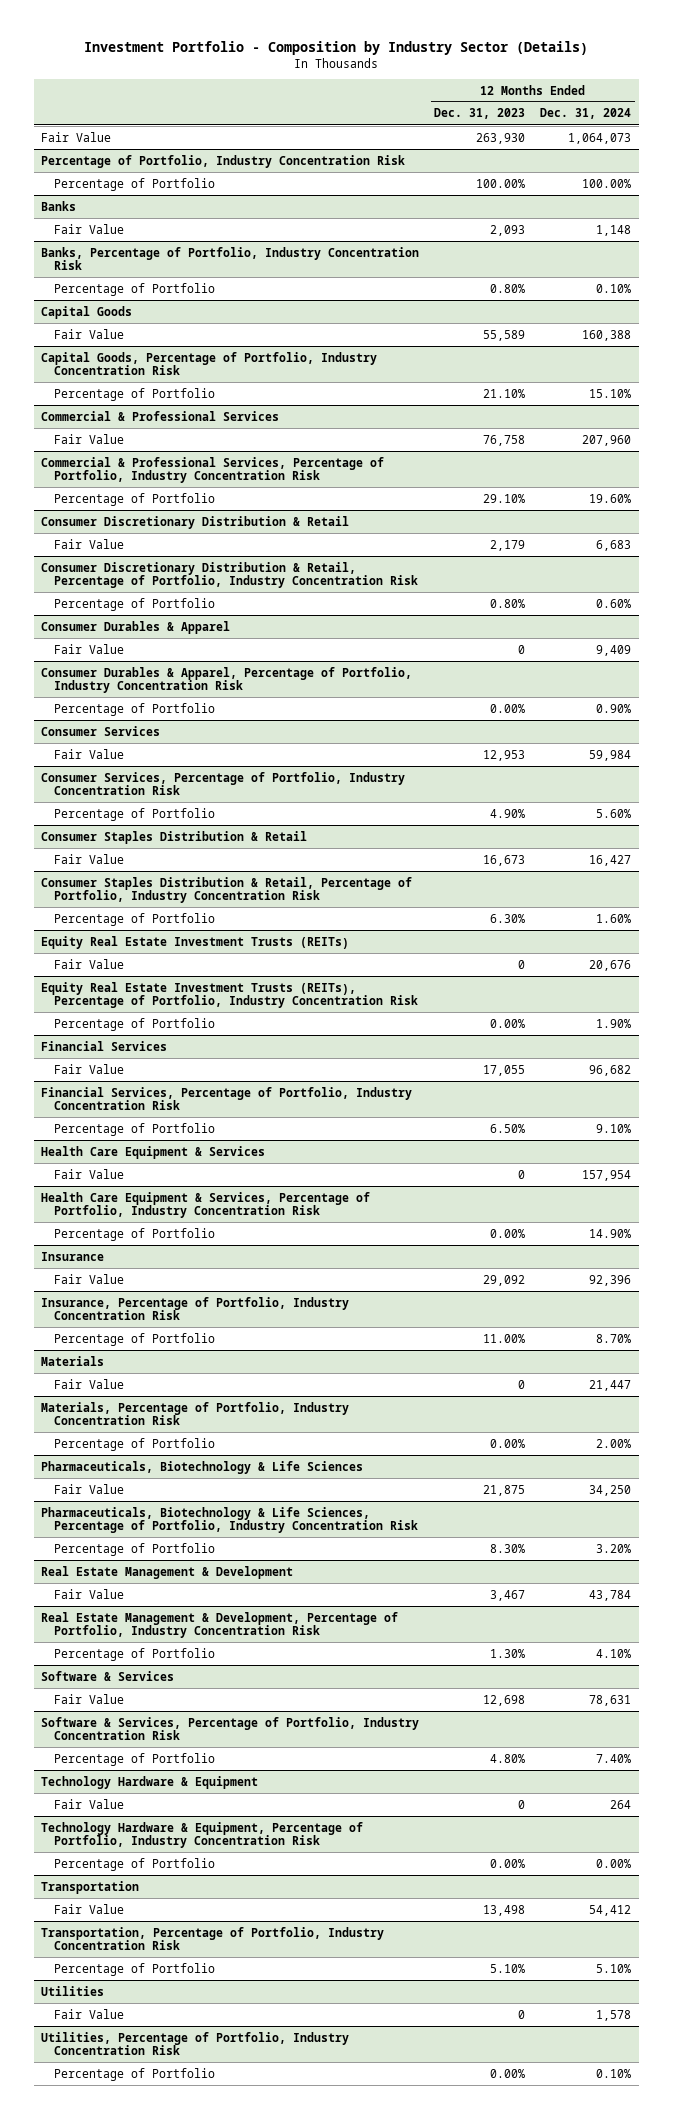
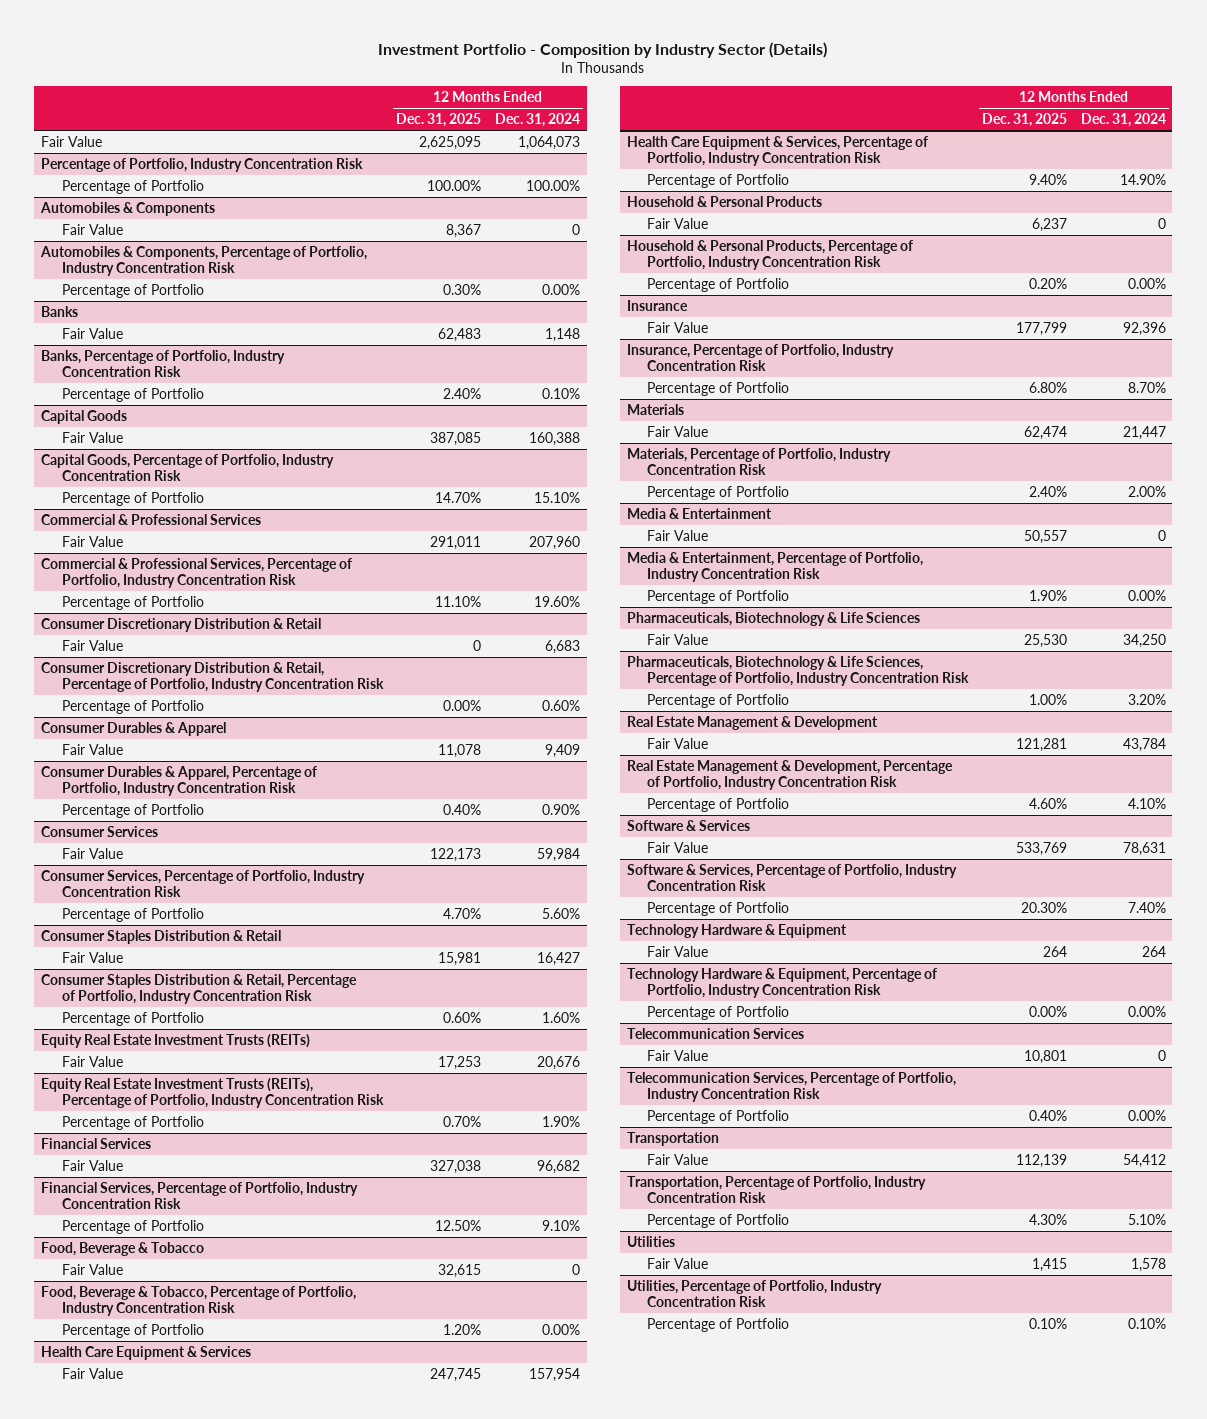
[434,108,526,120] Dec. 31, 2023 -> none
none -> [396,112,482,127] Dec. 31, 2025
none -> [40,201,216,216] Automobiles & Components
none -> [61,223,123,235] Fair Value
none -> [40,245,368,277] Automobiles & Components, Percentage of Portfolio, Industry Concentration Risk
none -> [61,283,204,298] Percentage of Portfolio
none -> [41,1241,205,1256] Food, Beverage & Tobacco
none -> [61,1263,123,1275] Fair Value
none -> [41,1285,357,1317] Food, Beverage & Tobacco, Percentage of Portfolio, Industry Concentration Risk
none -> [61,1323,204,1338] Percentage of Portfolio
none -> [626,195,822,207] Household & Personal Products
none -> [647,217,709,229] Fair Value
none -> [626,239,913,271] Household & Personal Products, Percentage of Portfolio, Industry Concentration Risk
none -> [647,277,790,292] Percentage of Portfolio
none -> [626,507,772,519] Media & Entertainment
none -> [647,529,709,541] Fair Value
none -> [626,551,923,583] Media & Entertainment, Percentage of Portfolio, Industry Concentration Risk
none -> [647,589,790,604] Percentage of Portfolio
none -> [626,1027,804,1039] Telecommunication Services
none -> [647,1049,709,1061] Fair Value
none -> [626,1071,956,1103] Telecommunication Services, Percentage of Portfolio, Industry Concentration Risk
none -> [647,1109,790,1124] Percentage of Portfolio

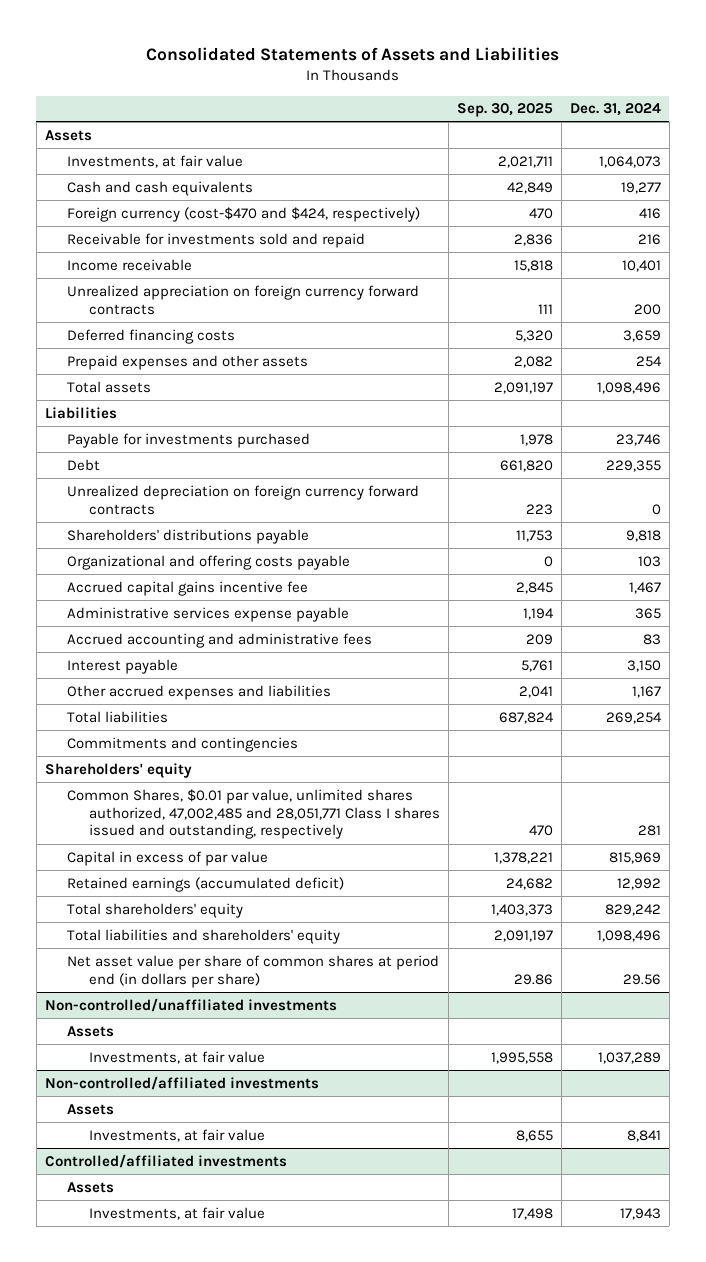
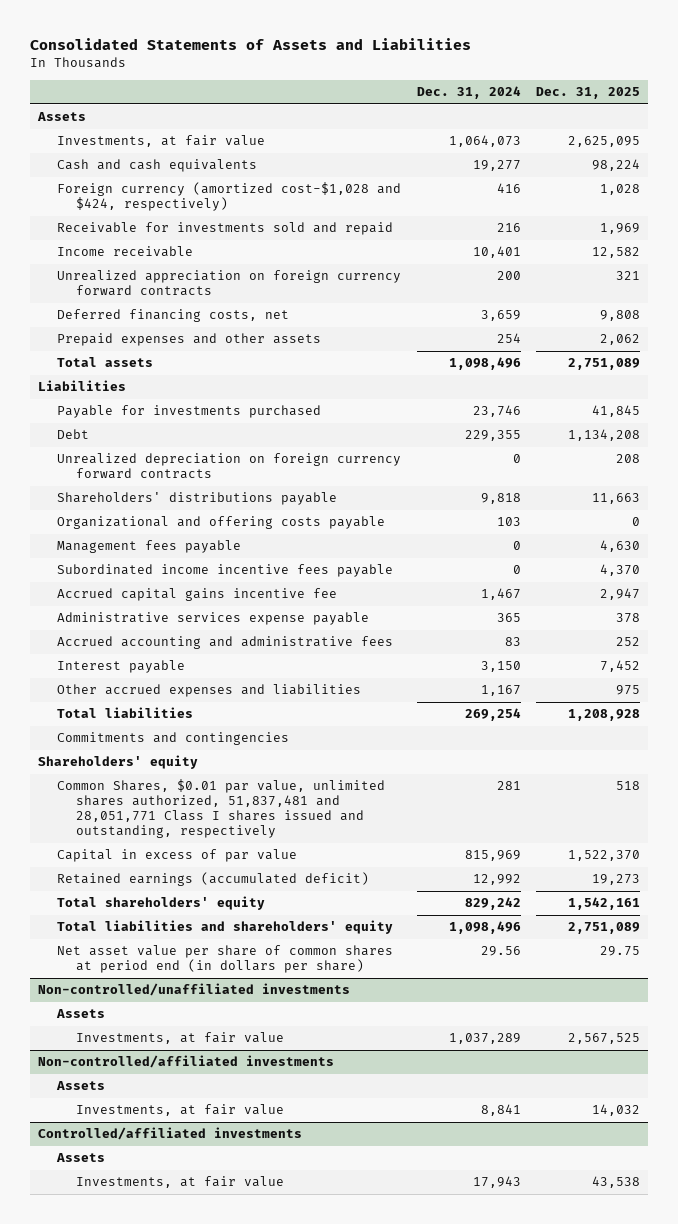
[456,103,553,118] Sep. 30, 2025 -> none
none -> [536,87,641,100] Dec. 31, 2025
[66,206,420,222] Foreign currency (cost-$470 and $424, respectively) -> [57,182,402,212] Foreign currency (amortized cost-$1,028 and $424, respectively)
[66,328,235,344] Deferred financing costs -> [57,309,290,323] Deferred financing costs, net
none -> [57,540,242,554] Management fees payable
none -> [57,564,394,578] Subordinated income incentive fees payable
[66,788,440,840] Common Shares, $0.01 par value, unlimited shares authorized, 47,002,485 and 28,051,771 Class I shares issued and outstanding, respectively -> [57,779,386,839] Common Shares, $0.01 par value, unlimited shares authorized, 51,837,481 and 28,051,771 Class I shares issued and outstanding, respectively

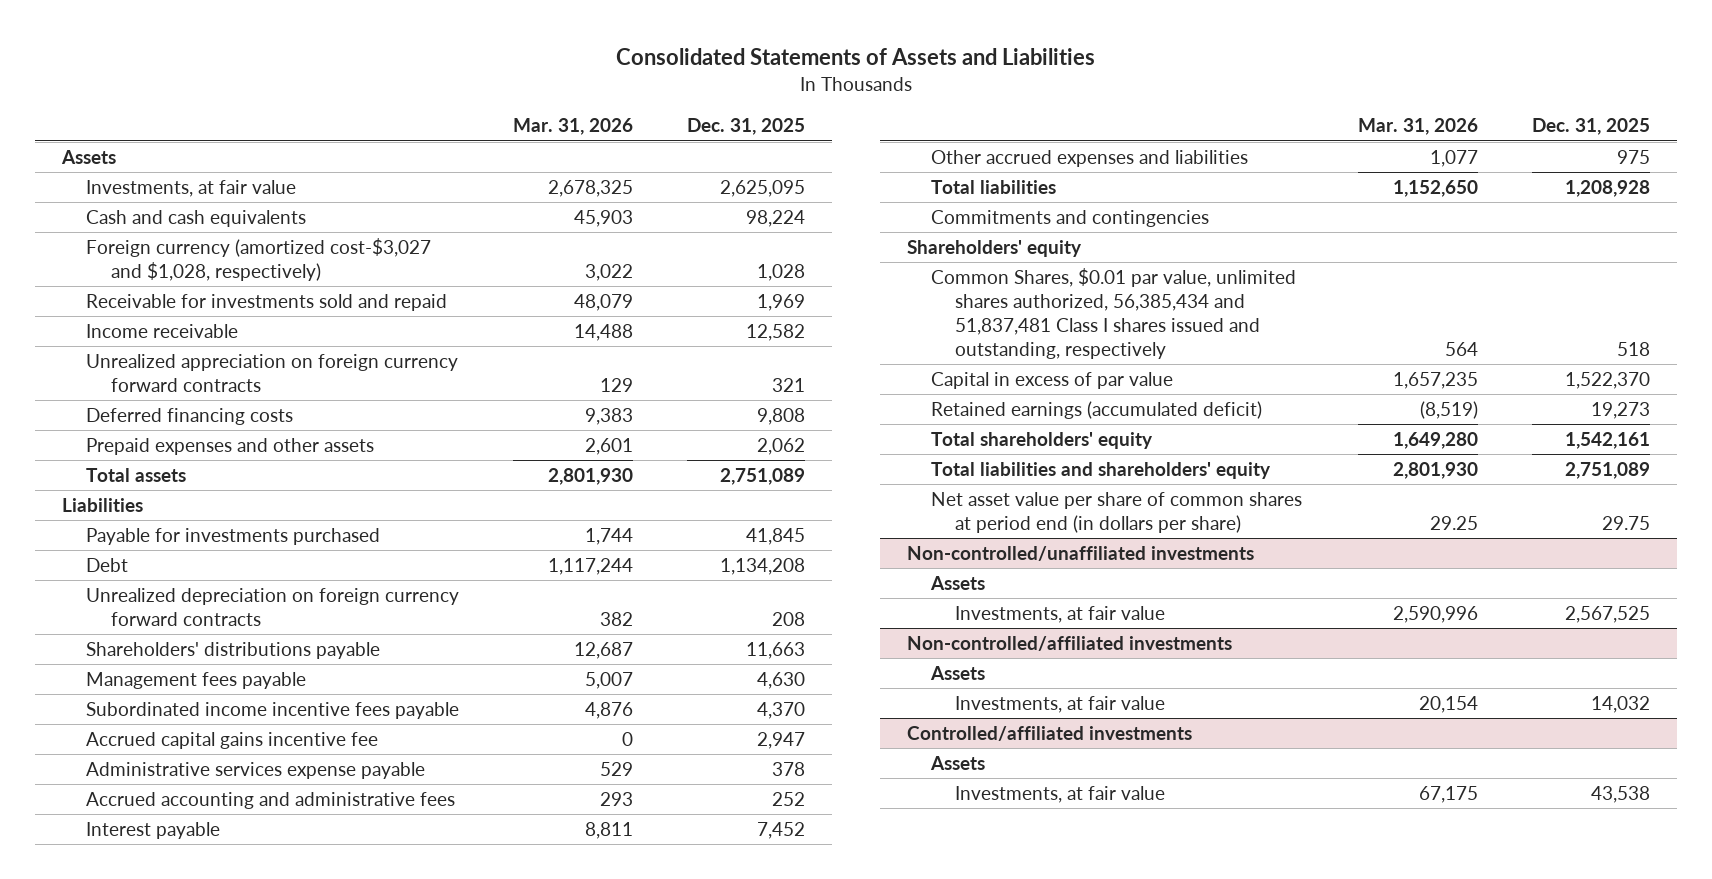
[416,86,521,100] Dec. 31, 2024 -> none
none -> [513,118,634,136] Mar. 31, 2026
[57,182,402,212] Foreign currency (amortized cost-$1,028 and $424, respectively) -> [86,238,432,282] Foreign currency (amortized cost-$3,027 and $1,028, respectively)
[57,309,290,323] Deferred financing costs, net -> [86,408,294,426] Deferred financing costs
[57,516,386,530] Organizational and offering costs payable -> none
[57,779,386,839] Common Shares, $0.01 par value, unlimited shares authorized, 51,837,481 and 28,051,771 Class I shares issued and outstanding, respectively -> [931,268,1297,359] Common Shares, $0.01 par value, unlimited shares authorized, 56,385,434 and 51,837,481 Class I shares issued and outstanding, respectively

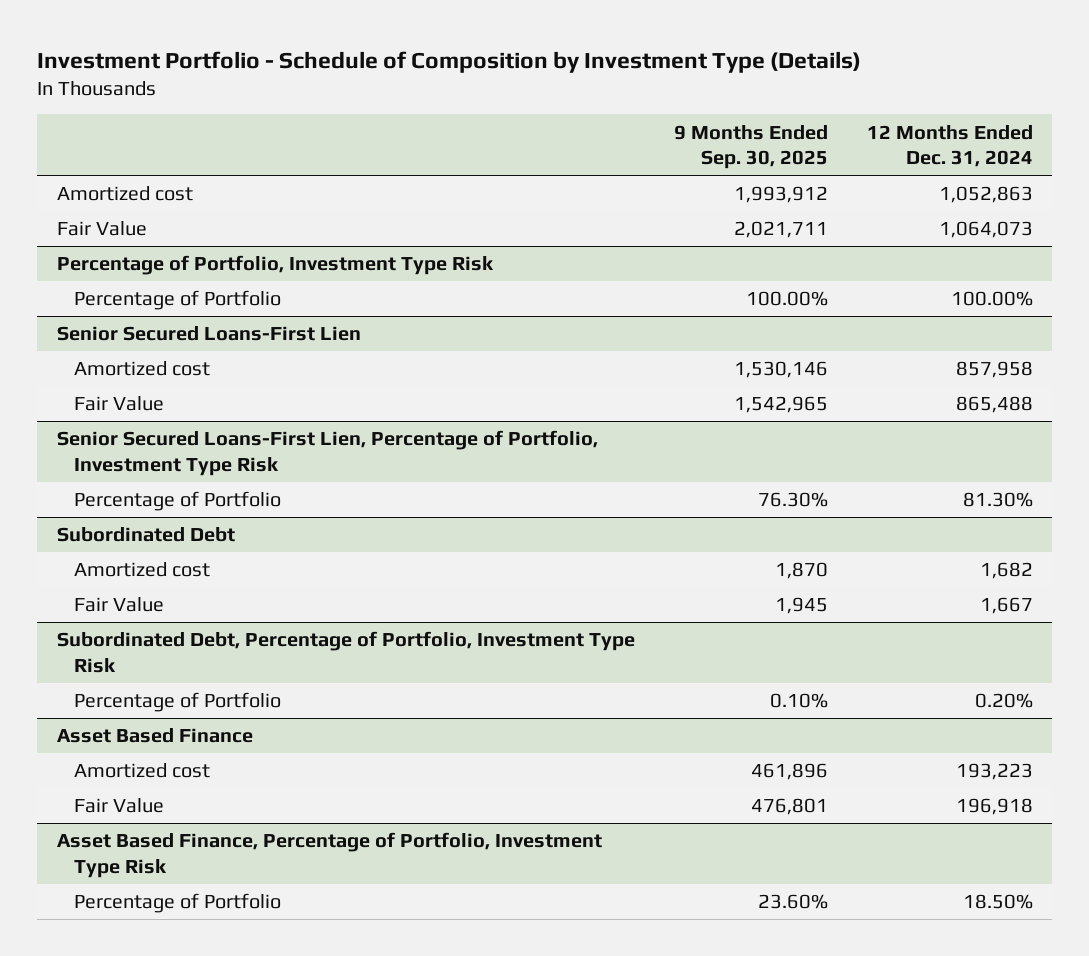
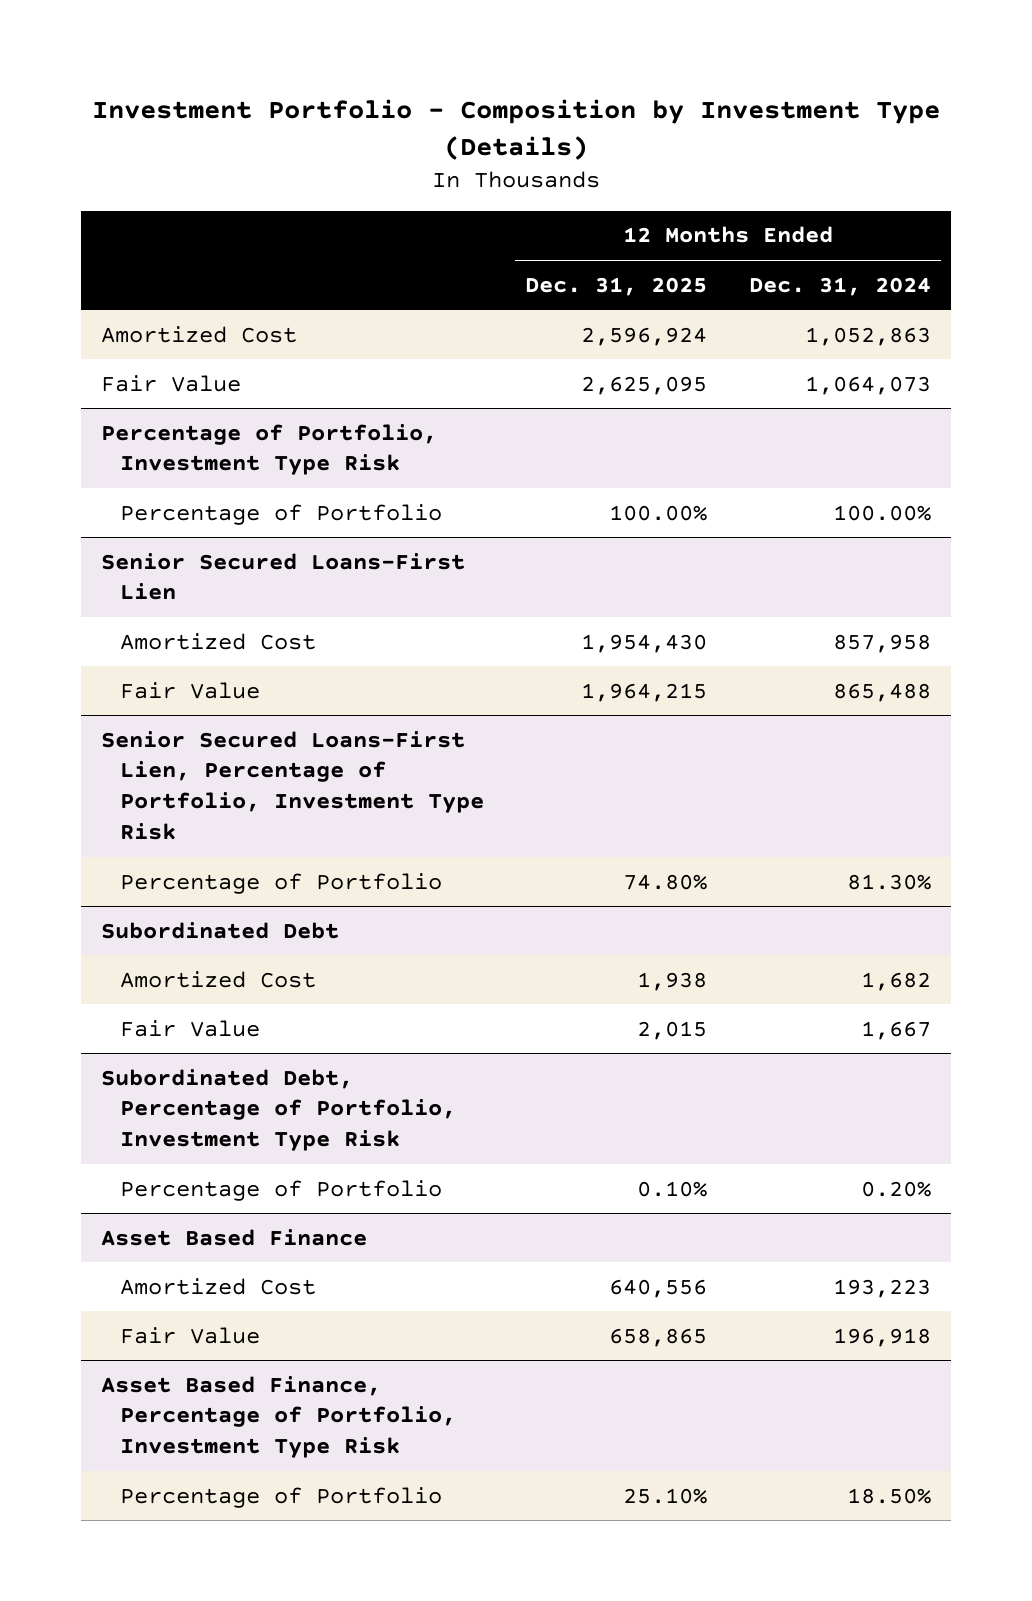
[37,50,862,73] Investment Portfolio - Schedule of Composition by Investment Type (Details) -> [91,98,940,160] Investment Portfolio - Composition by Investment Type (Details)
[673,124,828,169] 9 Months Ended Sep. 30, 2025 -> none
none -> [525,276,708,296] Dec. 31, 2025
[56,186,193,202] Amortized cost -> [101,325,298,343] Amortized Cost
[73,361,210,377] Amortized cost -> [120,632,317,650] Amortized Cost
[73,562,210,578] Amortized cost -> [120,970,317,988] Amortized Cost
[73,763,210,779] Amortized cost -> [120,1277,317,1295] Amortized Cost

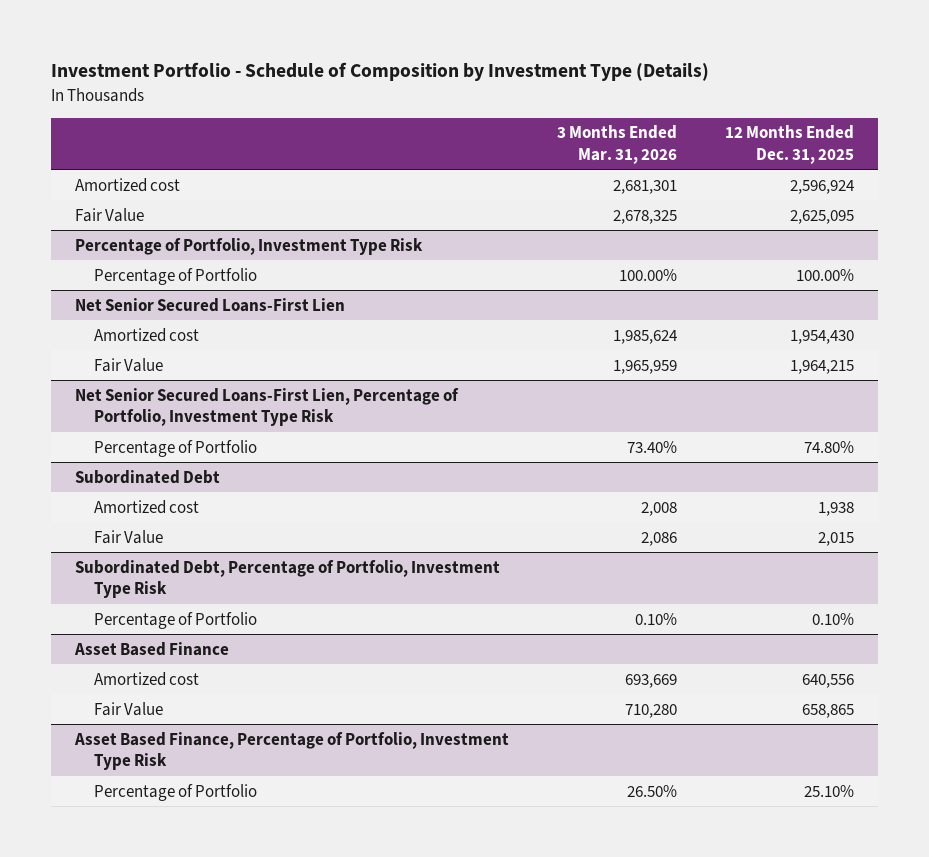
[91,98,940,160] Investment Portfolio - Composition by Investment Type (Details) -> [50,62,709,82] Investment Portfolio - Schedule of Composition by Investment Type (Details)
[748,276,931,296] Dec. 31, 2024 -> none
none -> [556,125,677,165] 3 Months Ended Mar. 31, 2026
[101,325,298,343] Amortized Cost -> [74,177,180,192] Amortized cost
[101,552,466,601] Senior Secured Loans-First Lien -> [74,297,345,312] Net Senior Secured Loans-First Lien
[120,632,317,650] Amortized Cost -> [93,327,199,342] Amortized cost
[101,730,485,841] Senior Secured Loans-First Lien, Percentage of Portfolio, Investment Type Risk -> [74,387,459,427] Net Senior Secured Loans-First Lien, Percentage of Portfolio, Investment Type Risk
[120,970,317,988] Amortized Cost -> [93,499,199,514] Amortized cost
[120,1277,317,1295] Amortized Cost -> [93,671,199,686] Amortized cost

